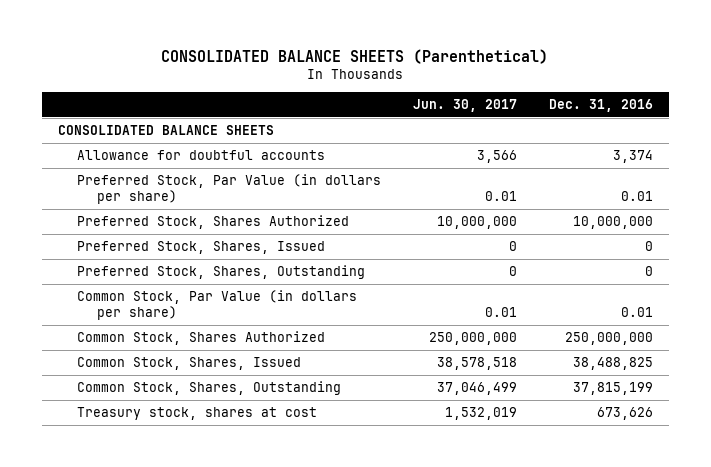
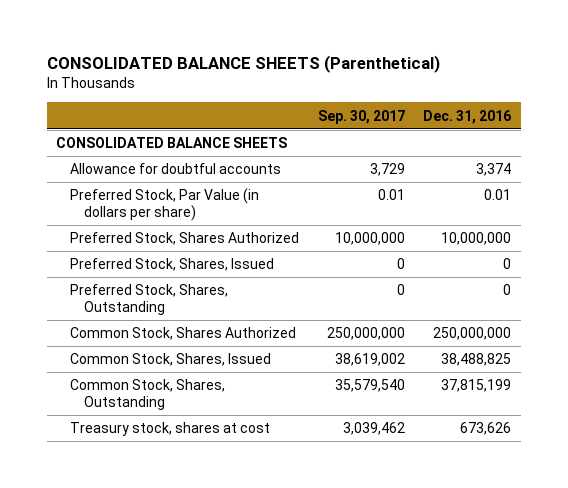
[413,99,518,113] Jun. 30, 2017 -> none
none -> [317,109,405,124] Sep. 30, 2017
[77,290,358,321] Common Stock, Par Value (in dollars per share) -> none

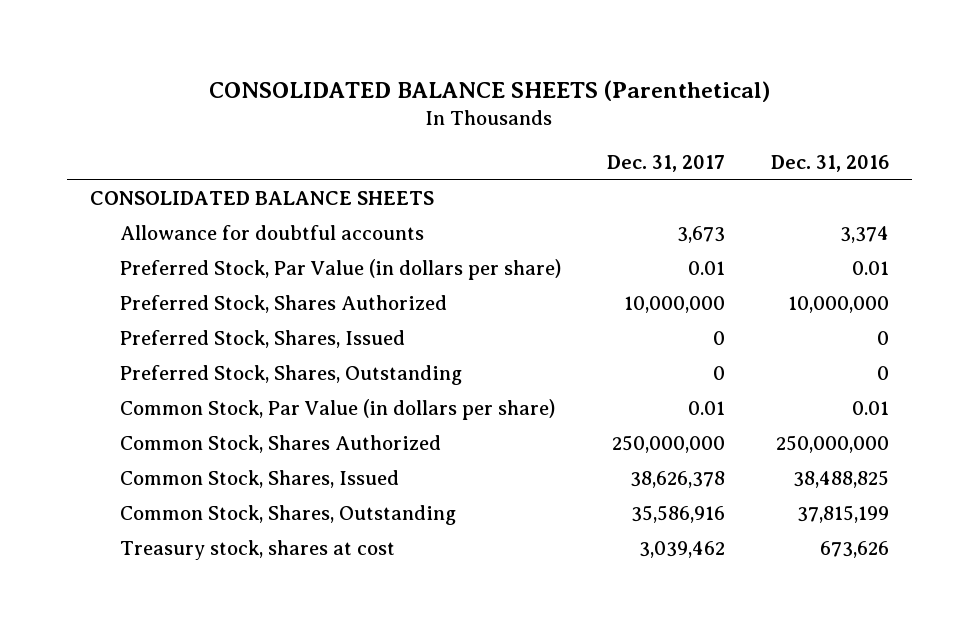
[317,109,405,124] Sep. 30, 2017 -> none
none -> [606,155,725,173] Dec. 31, 2017
none -> [119,399,555,421] Common Stock, Par Value (in dollars per share)

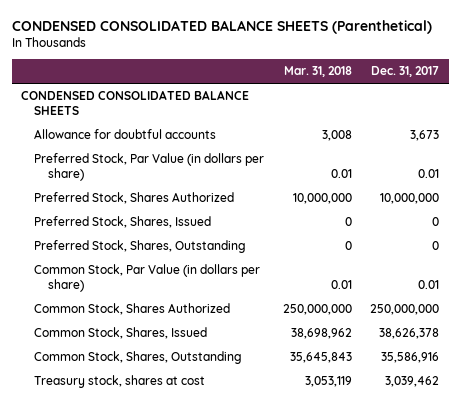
[209,79,771,102] CONSOLIDATED BALANCE SHEETS (Parenthetical) -> [11,19,432,34] CONDENSED CONSOLIDATED BALANCE SHEETS (Parenthetical)
[770,155,889,173] Dec. 31, 2016 -> none
none -> [283,66,352,78] Mar. 31, 2018
[89,191,434,206] CONSOLIDATED BALANCE SHEETS -> [20,90,249,116] CONDENSED CONSOLIDATED BALANCE SHEETS

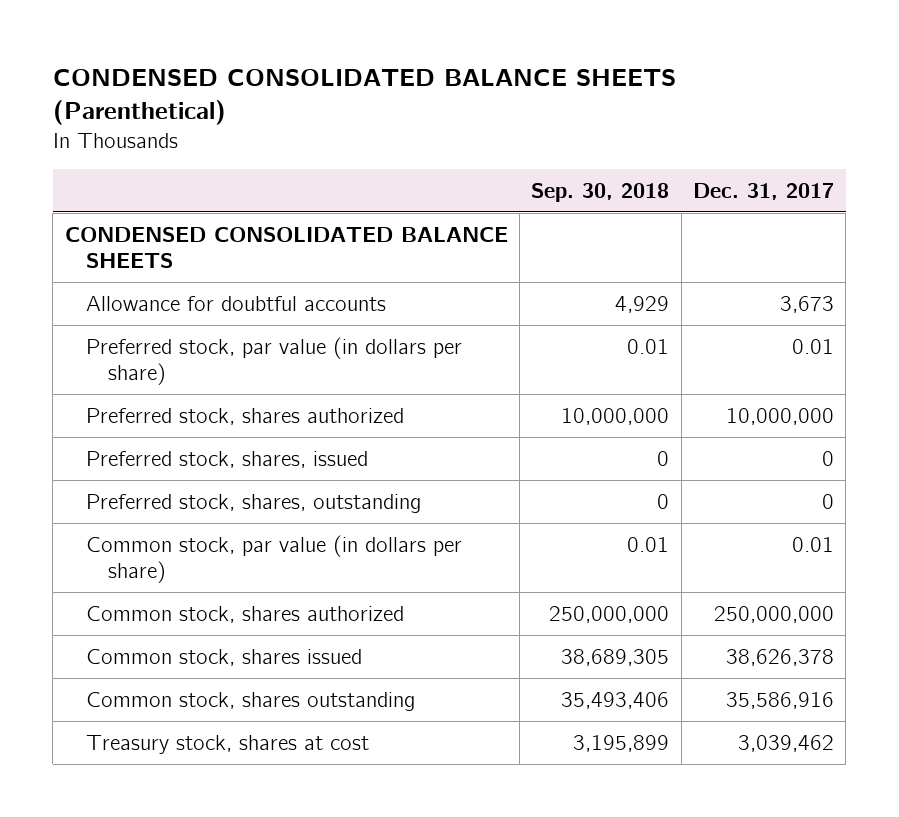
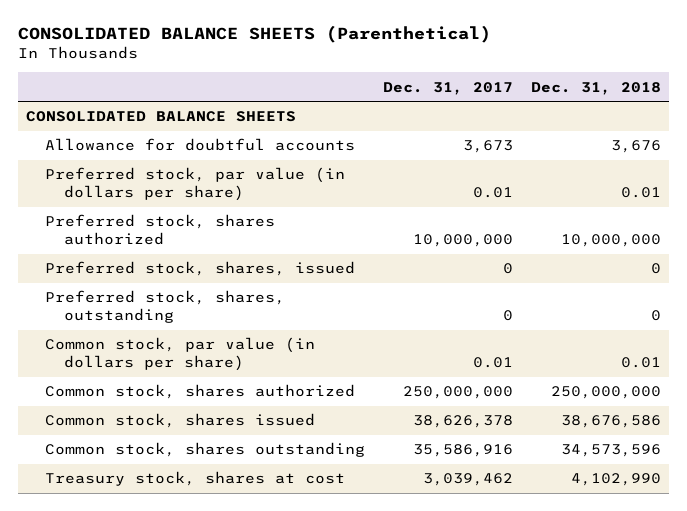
[52,68,676,125] CONDENSED CONSOLIDATED BALANCE SHEETS (Parenthetical) -> [17,25,491,44] CONSOLIDATED BALANCE SHEETS (Parenthetical)
[531,182,670,202] Sep. 30, 2018 -> none
none -> [530,81,661,95] Dec. 31, 2018
[64,226,508,269] CONDENSED CONSOLIDATED BALANCE SHEETS -> [26,111,297,123] CONSOLIDATED BALANCE SHEETS

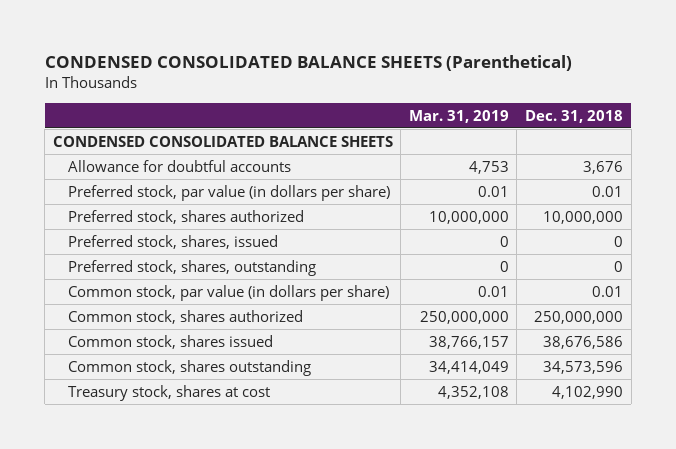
[17,25,491,44] CONSOLIDATED BALANCE SHEETS (Parenthetical) -> [44,54,572,71] CONDENSED CONSOLIDATED BALANCE SHEETS (Parenthetical)
[382,81,513,95] Dec. 31, 2017 -> none
none -> [408,109,509,123] Mar. 31, 2019
[26,111,297,123] CONSOLIDATED BALANCE SHEETS -> [52,135,393,147] CONDENSED CONSOLIDATED BALANCE SHEETS

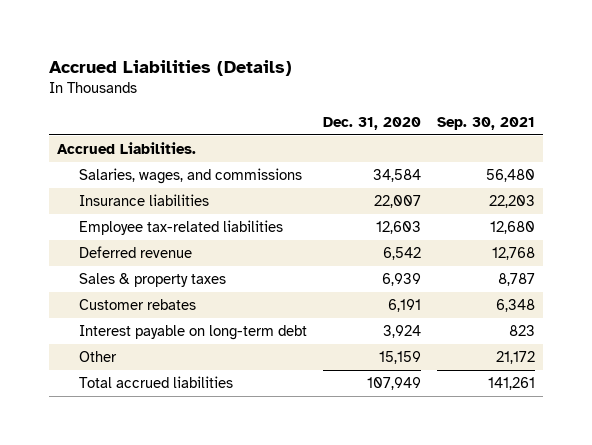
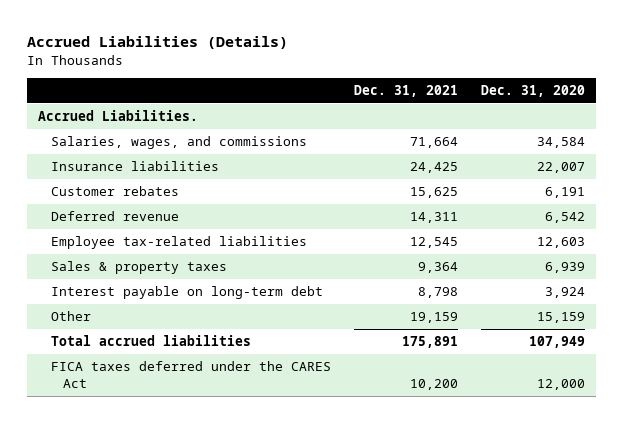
[437,116,536,130] Sep. 30, 2021 -> none
none -> [353,84,458,97] Dec. 31, 2021
[78,299,196,311] Customer rebates -> [50,186,179,197] Customer rebates
[78,220,283,236] Employee tax-related liabilities -> [50,236,307,250] Employee tax-related liabilities
none -> [50,361,331,388] FICA taxes deferred under the CARES Act

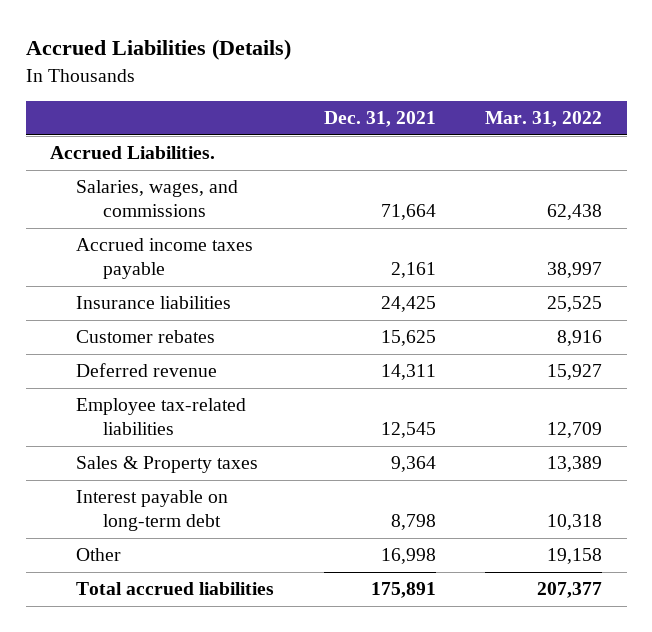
[480,84,585,97] Dec. 31, 2020 -> none
none -> [485,110,603,127] Mar. 31, 2022
none -> [76,238,254,279] Accrued income taxes payable
[50,261,227,275] Sales & property taxes -> [76,456,259,474] Sales & Property taxes
[409,312,458,324] 19,159 -> [380,548,436,565] 16,998
[50,361,331,388] FICA taxes deferred under the CARES Act -> none

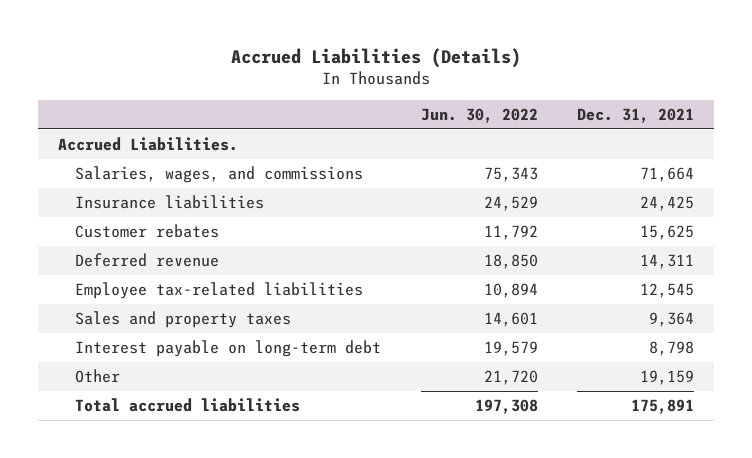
[485,110,603,127] Mar. 31, 2022 -> none
none -> [420,107,538,123] Jun. 30, 2022
[76,238,254,279] Accrued income taxes payable -> none
[76,456,259,474] Sales & Property taxes -> [74,310,291,328] Sales and property taxes
[380,548,436,565] 16,998 -> [640,369,695,385] 19,159

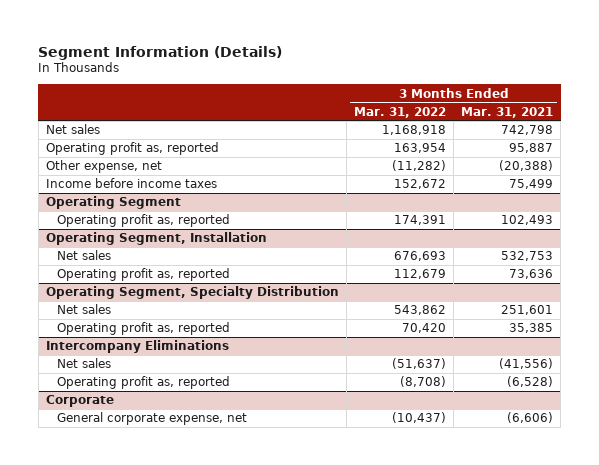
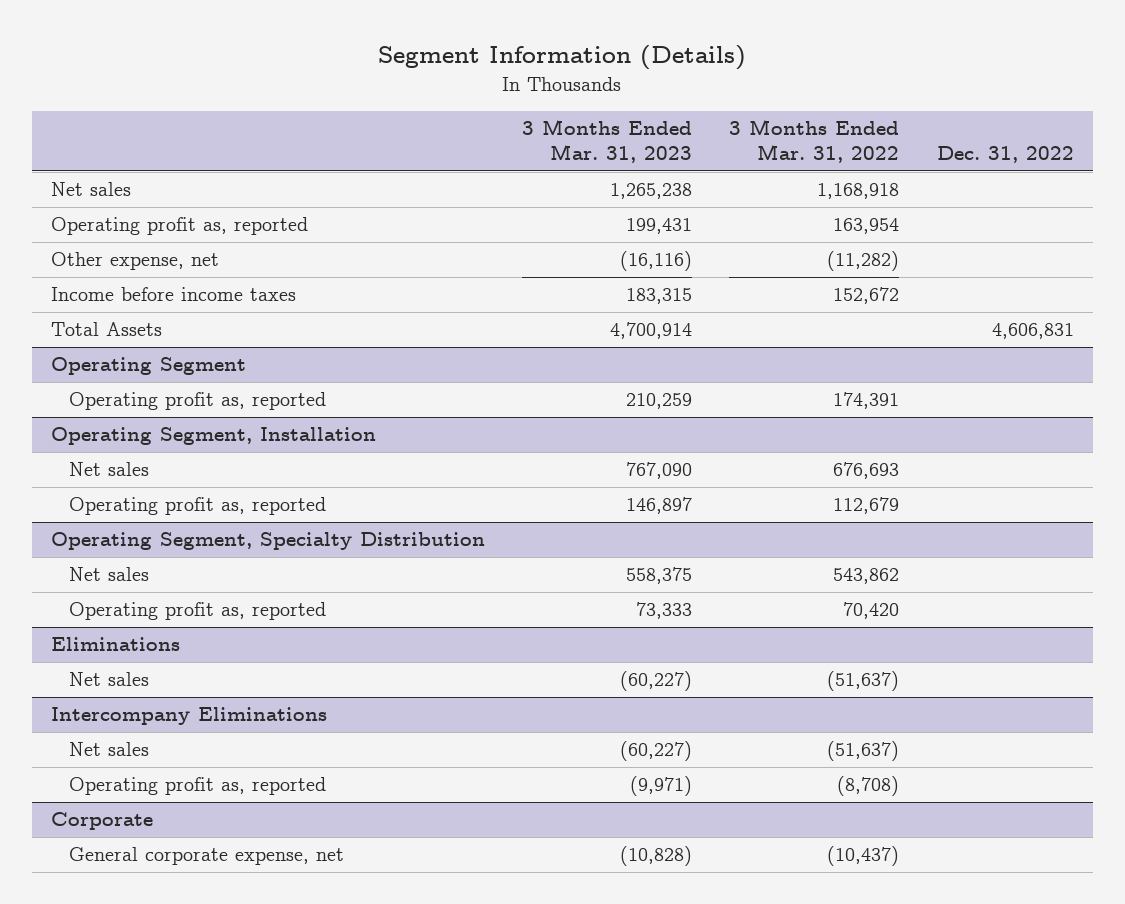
[461,106,554,118] Mar. 31, 2021 -> none
none -> [522,119,693,164] 3 Months Ended Mar. 31, 2023
none -> [936,146,1074,164] Dec. 31, 2022
none -> [50,322,162,337] Total Assets
none -> [50,637,180,652] Eliminations
none -> [68,672,149,687] Net sales

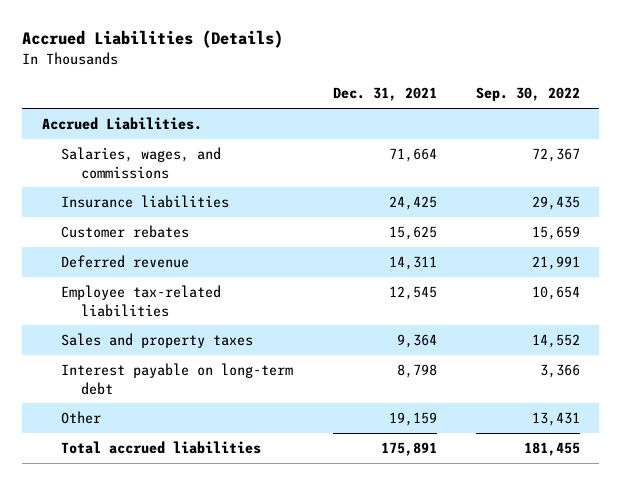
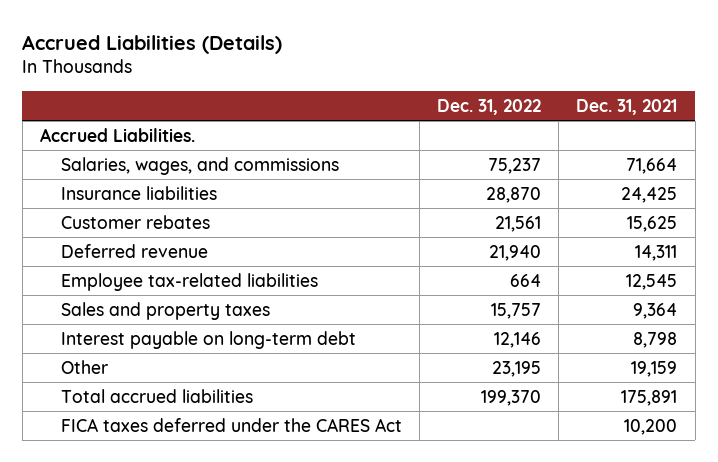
[475,87,580,102] Sep. 30, 2022 -> none
none -> [437,98,542,115] Dec. 31, 2022
none -> [60,417,402,432] FICA taxes deferred under the CARES Act

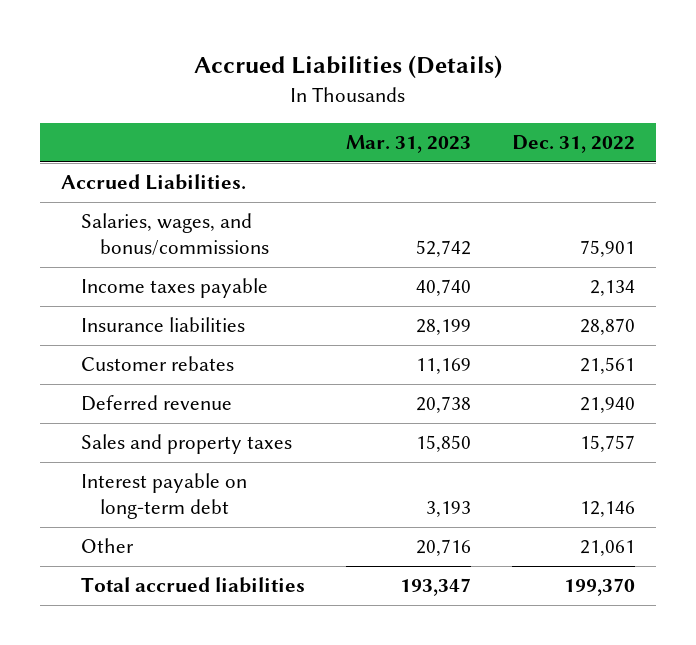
[576,98,678,115] Dec. 31, 2021 -> none
none -> [345,135,471,154] Mar. 31, 2023
[60,156,339,175] Salaries, wages, and commissions -> [80,213,270,255] Salaries, wages, and bonus/commissions
[488,157,542,174] 75,237 -> [580,239,636,257] 75,901
none -> [80,278,268,299] Income taxes payable
[60,272,318,291] Employee tax-related liabilities -> none
[492,360,542,377] 23,195 -> [580,540,636,557] 21,061
[60,417,402,432] FICA taxes deferred under the CARES Act -> none

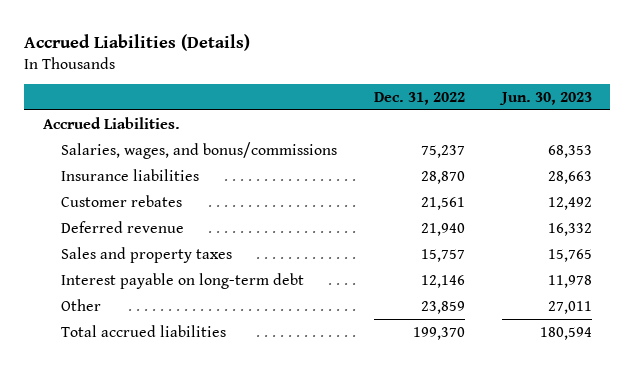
[345,135,471,154] Mar. 31, 2023 -> none
none -> [498,91,592,105] Jun. 30, 2023
[80,278,268,299] Income taxes payable -> none
[580,239,636,257] 75,901 -> [421,144,466,158] 75,237
[580,540,636,557] 21,061 -> [421,300,466,314] 23,859

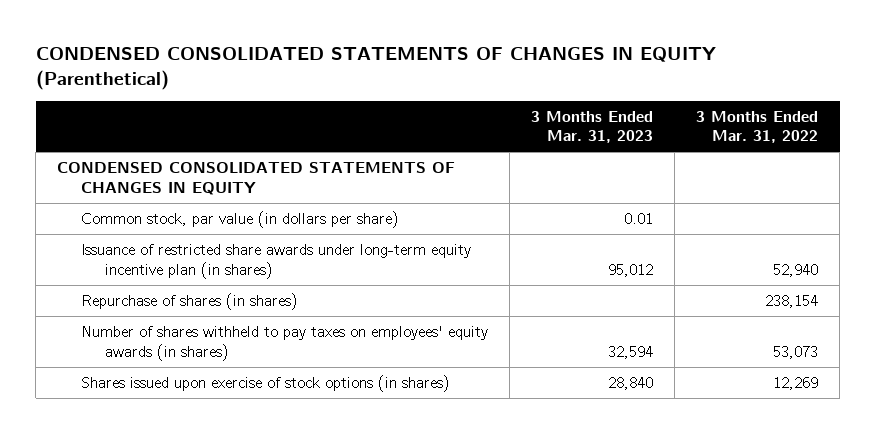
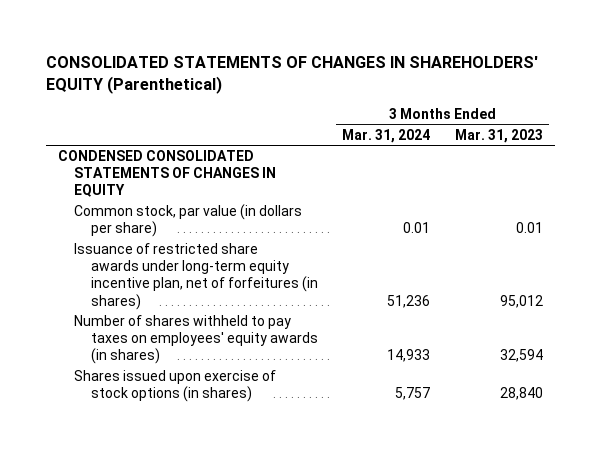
[35,47,716,91] CONDENSED CONSOLIDATED STATEMENTS OF CHANGES IN EQUITY (Parenthetical) -> [45,55,538,94] CONSOLIDATED STATEMENTS OF CHANGES IN SHAREHOLDERS' EQUITY (Parenthetical)
[696,110,819,144] 3 Months Ended Mar. 31, 2022 -> none
none -> [342,128,431,143] Mar. 31, 2024
[81,292,299,310] Repurchase of shares (in shares) -> none
[81,243,472,279] Issuance of restricted share awards under long-term equity incentive plan (in shares) -> [74,243,318,310] Issuance of restricted share awards under long-term equity incentive plan, net of forfeitures (in shares)

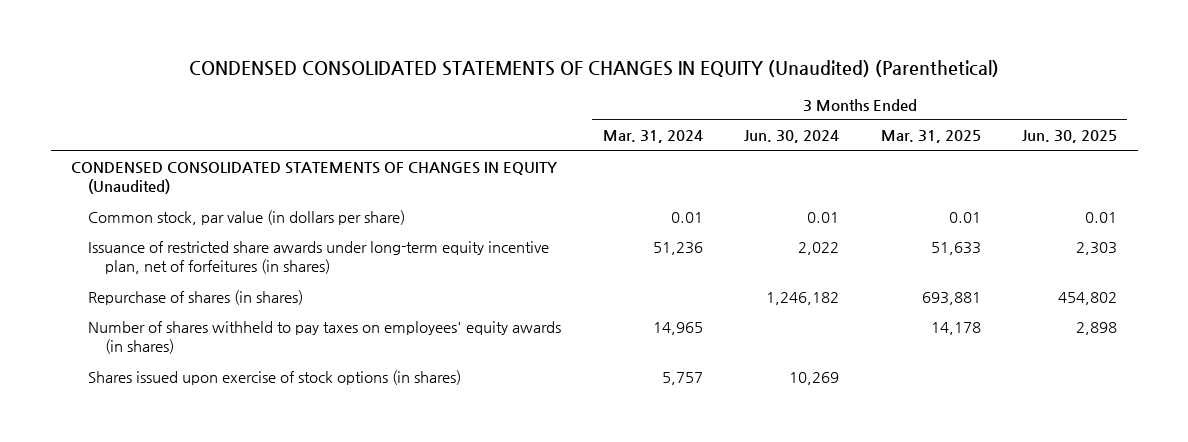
[45,55,538,94] CONSOLIDATED STATEMENTS OF CHANGES IN SHAREHOLDERS' EQUITY (Parenthetical) -> [189,60,1000,78] CONDENSED CONSOLIDATED STATEMENTS OF CHANGES IN EQUITY (Unaudited) (Parenthetical)
[454,128,543,143] Mar. 31, 2023 -> none
none -> [744,130,840,144] Jun. 30, 2024
none -> [880,130,981,144] Mar. 31, 2025
none -> [1022,130,1118,144] Jun. 30, 2025
[58,150,277,198] CONDENSED CONSOLIDATED STATEMENTS OF CHANGES IN EQUITY -> [71,161,558,194] CONDENSED CONSOLIDATED STATEMENTS OF CHANGES IN EQUITY (Unaudited)
none -> [88,289,304,305] Repurchase of shares (in shares)
[387,349,431,363] 14,933 -> [652,321,703,335] 14,965

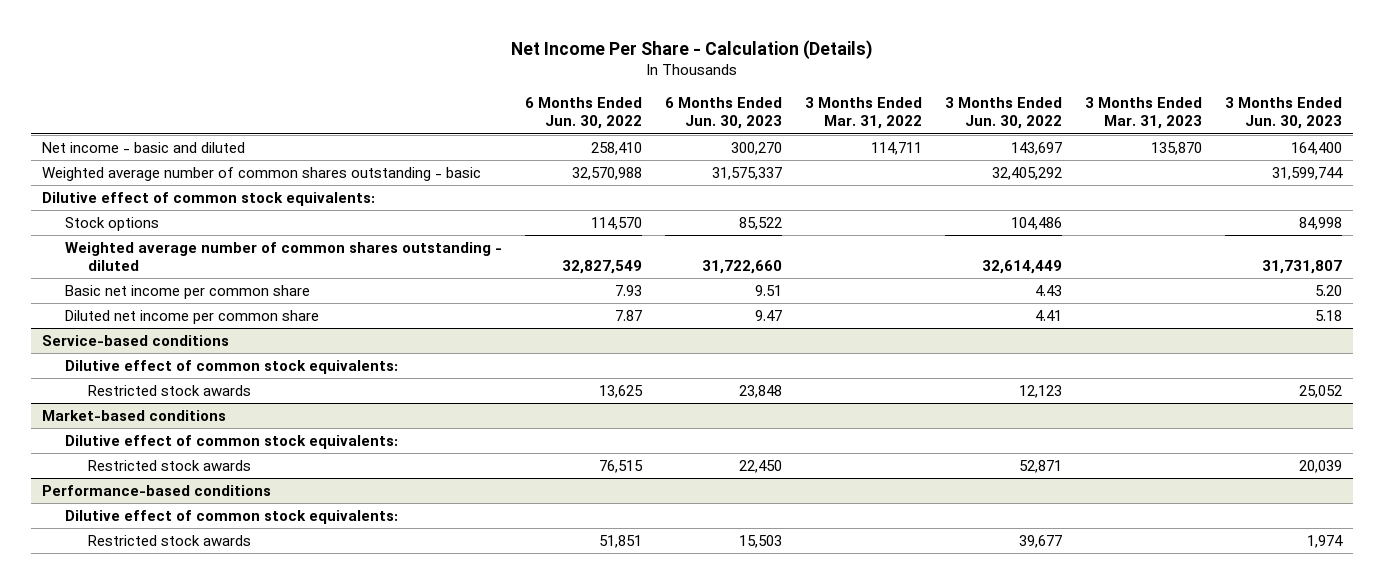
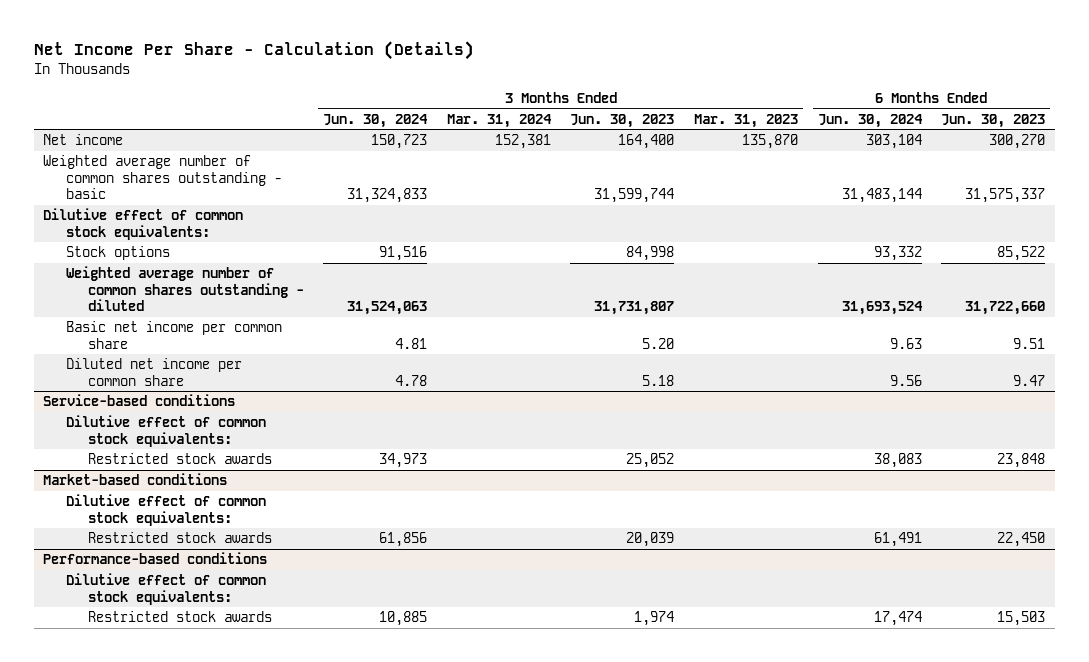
[525,97,643,130] 6 Months Ended Jun. 30, 2022 -> none
[805,97,923,130] 3 Months Ended Mar. 31, 2022 -> none
[945,97,1063,130] 3 Months Ended Jun. 30, 2022 -> none
none -> [323,113,429,128] Jun. 30, 2024
none -> [446,113,552,128] Mar. 31, 2024
none -> [817,113,923,128] Jun. 30, 2024
[42,141,246,153] Net income - basic and diluted -> [43,134,124,146] Net income

